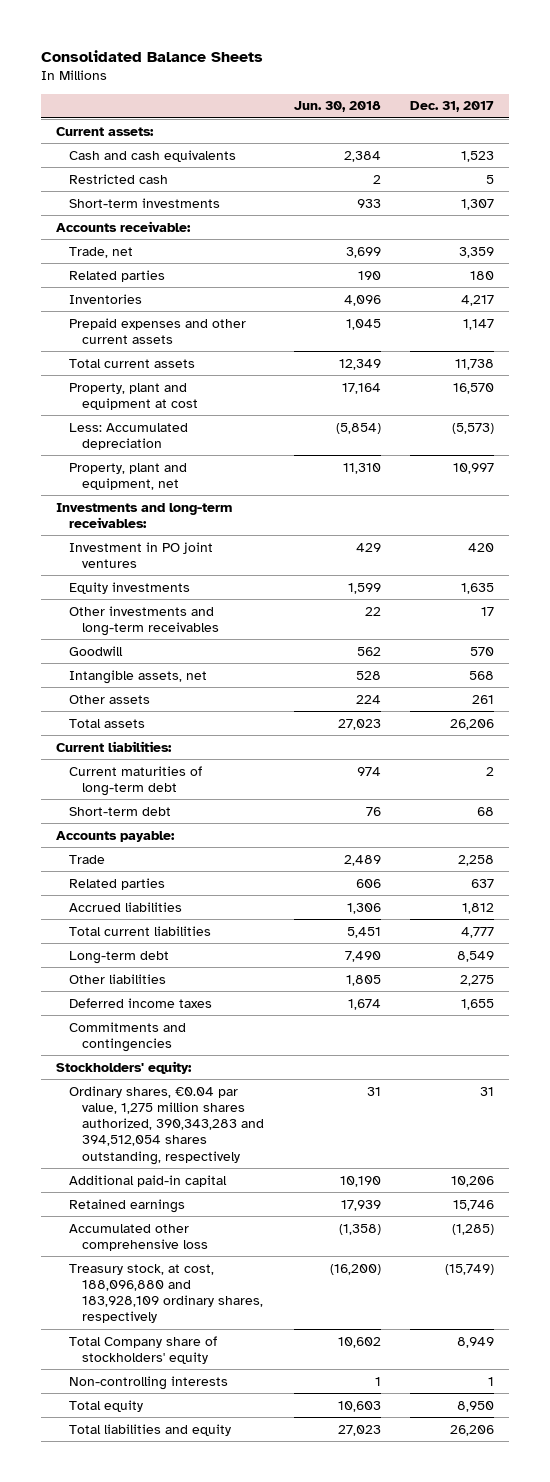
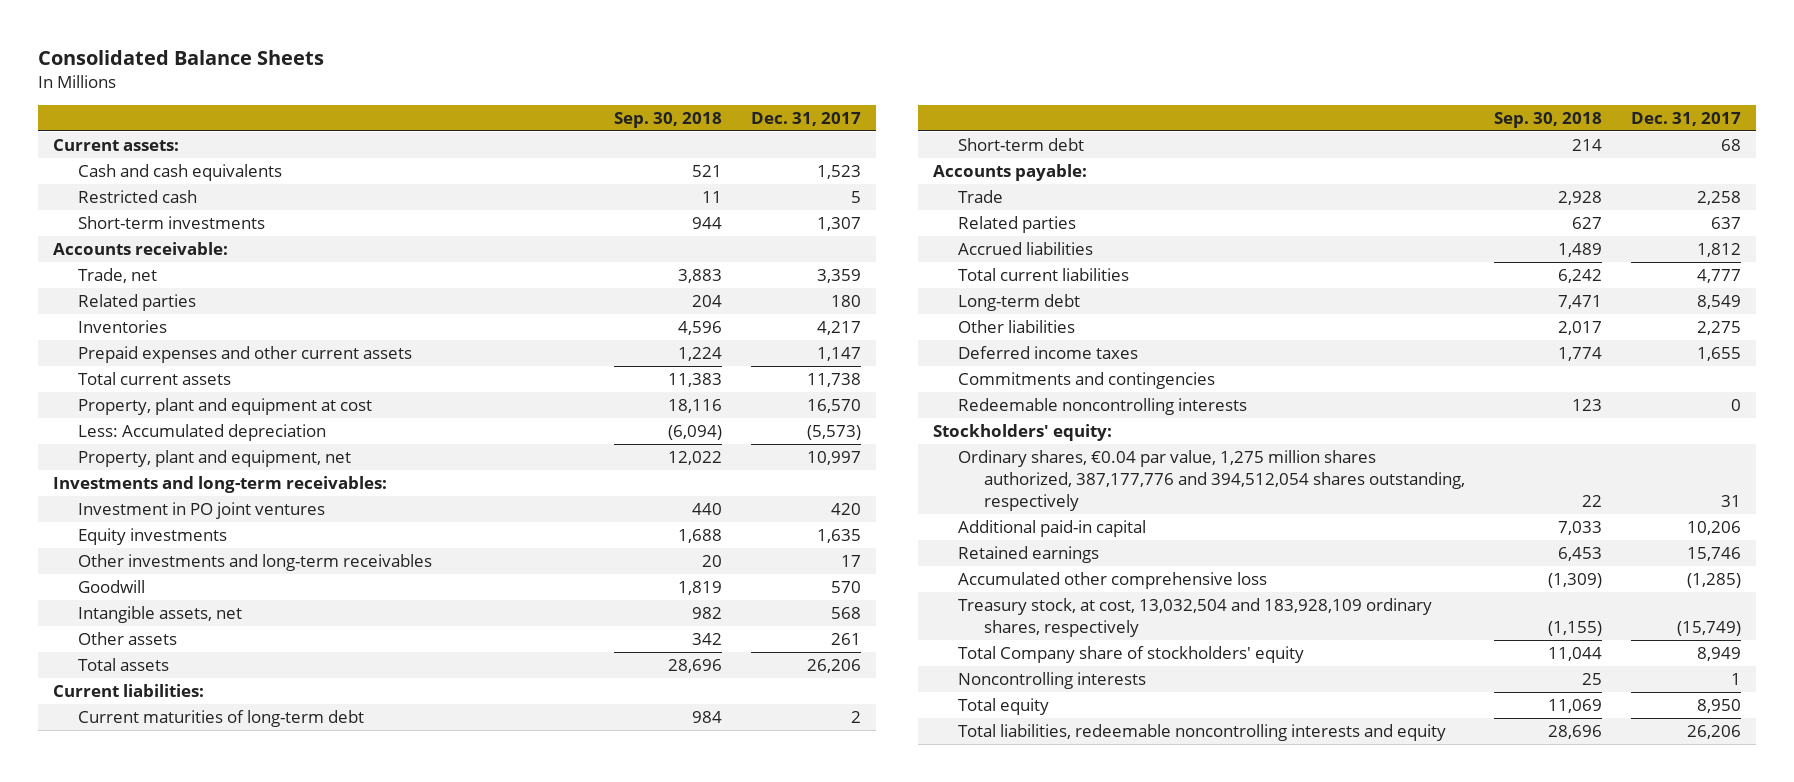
[293,101,381,113] Jun. 30, 2018 -> none
none -> [613,111,722,128] Sep. 30, 2018
none -> [958,398,1248,416] Redeemable noncontrolling interests
[68,1085,265,1165] Ordinary shares, €0.04 par value, 1,275 million shares authorized, 390,343,283 and 394,512,054 shares outstanding, respectively -> [958,450,1466,511] Ordinary shares, €0.04 par value, 1,275 million shares authorized, 387,177,776 and 394,512,054 shares outstanding, respectively
[68,1263,264,1324] Treasury stock, at cost, 188,096,880 and 183,928,109 ordinary shares, respectively -> [958,598,1433,638] Treasury stock, at cost, 13,032,504 and 183,928,109 ordinary shares, respectively
[68,1375,228,1390] Non-controlling interests -> [958,672,1147,690] Noncontrolling interests
[68,1423,231,1436] Total liabilities and equity -> [958,724,1447,742] Total liabilities, redeemable noncontrolling interests and equity

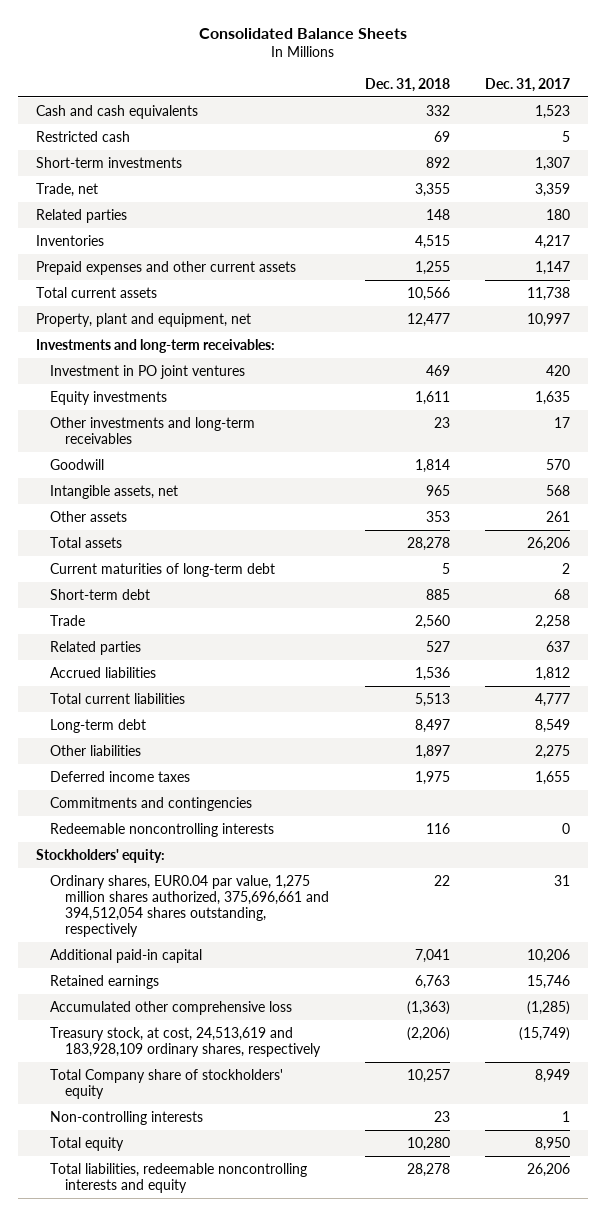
[613,111,722,128] Sep. 30, 2018 -> none
none -> [364,77,450,92] Dec. 31, 2018
[52,139,179,152] Current assets: -> none
[52,242,228,256] Accounts receivable: -> none
[78,398,373,416] Property, plant and equipment at cost -> none
[78,424,327,442] Less: Accumulated depreciation -> none
[52,684,204,698] Current liabilities: -> none
[932,164,1087,182] Accounts payable: -> none
[958,450,1466,511] Ordinary shares, €0.04 par value, 1,275 million shares authorized, 387,177,776 and 394,512,054 shares outstanding, respectively -> [50,874,329,938] Ordinary shares, EUR0.04 par value, 1,275 million shares authorized, 375,696,661 and 394,512,054 shares outstanding, respectively
[958,598,1433,638] Treasury stock, at cost, 13,032,504 and 183,928,109 ordinary shares, respectively -> [50,1026,321,1057] Treasury stock, at cost, 24,513,619 and 183,928,109 ordinary shares, respectively
[958,672,1147,690] Noncontrolling interests -> [50,1110,204,1125] Non-controlling interests

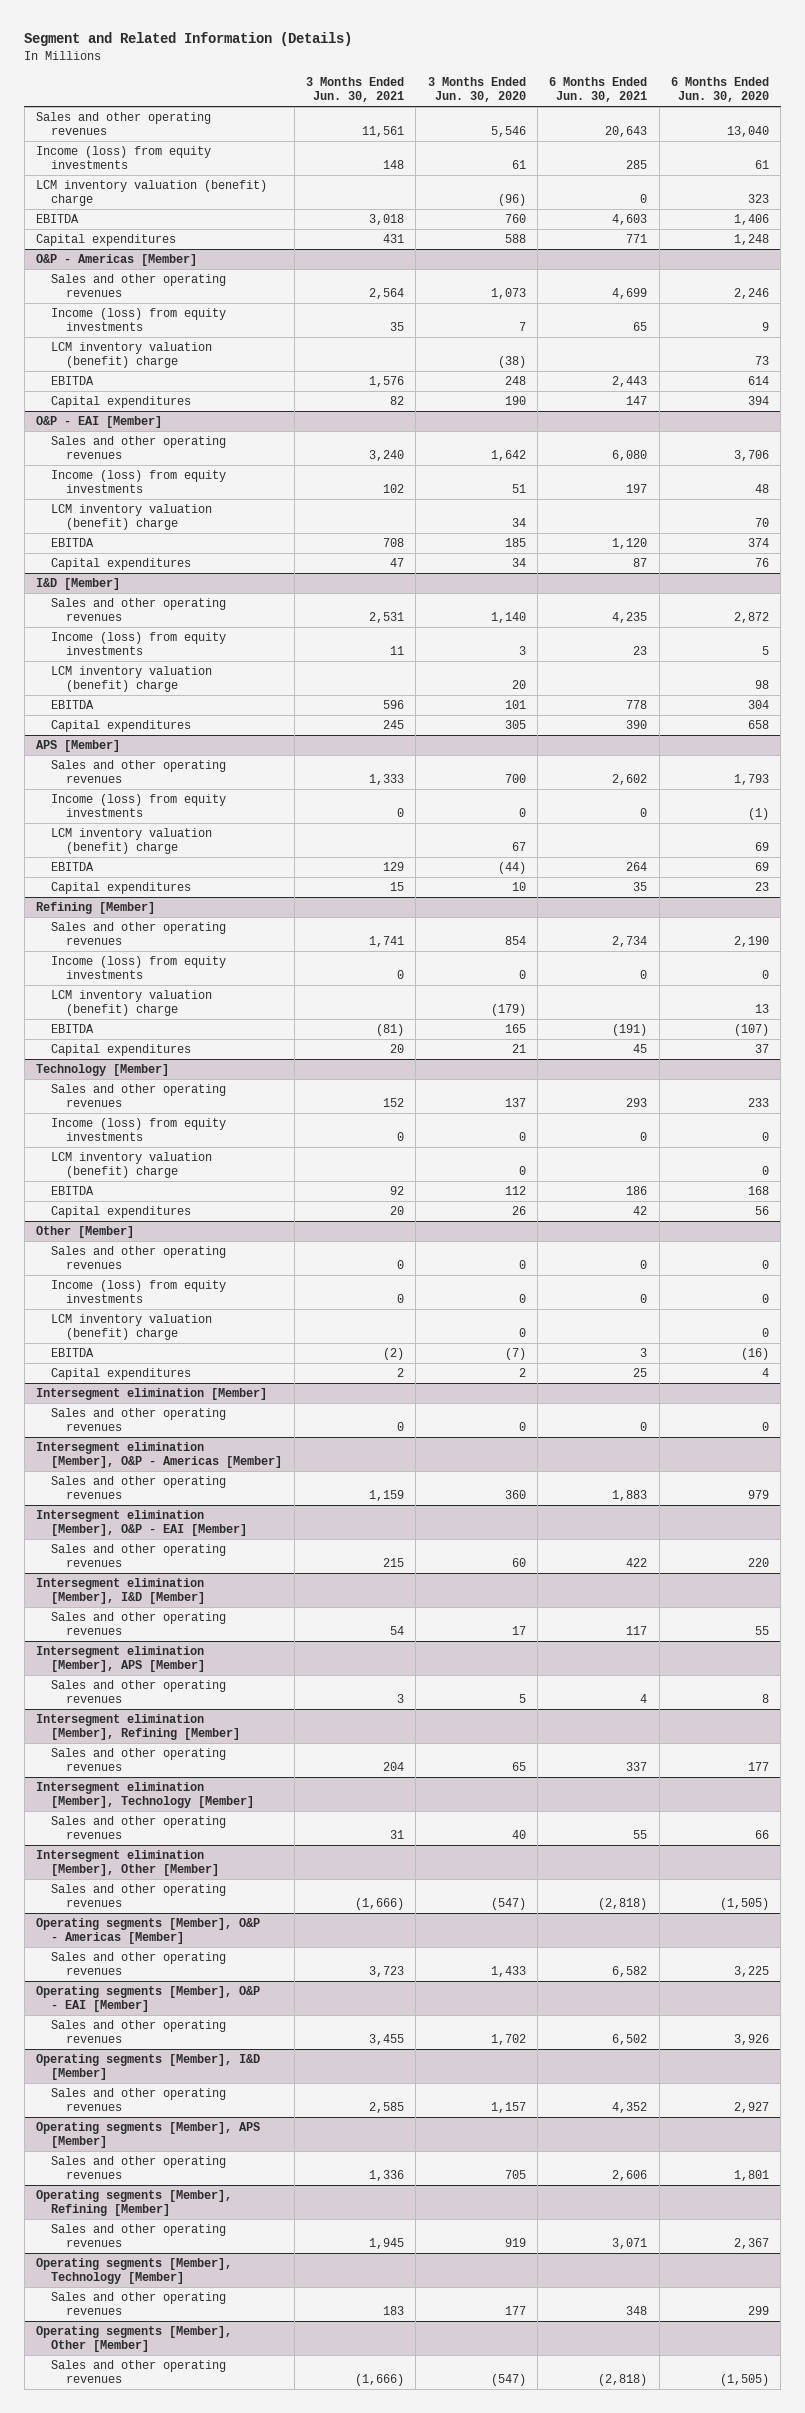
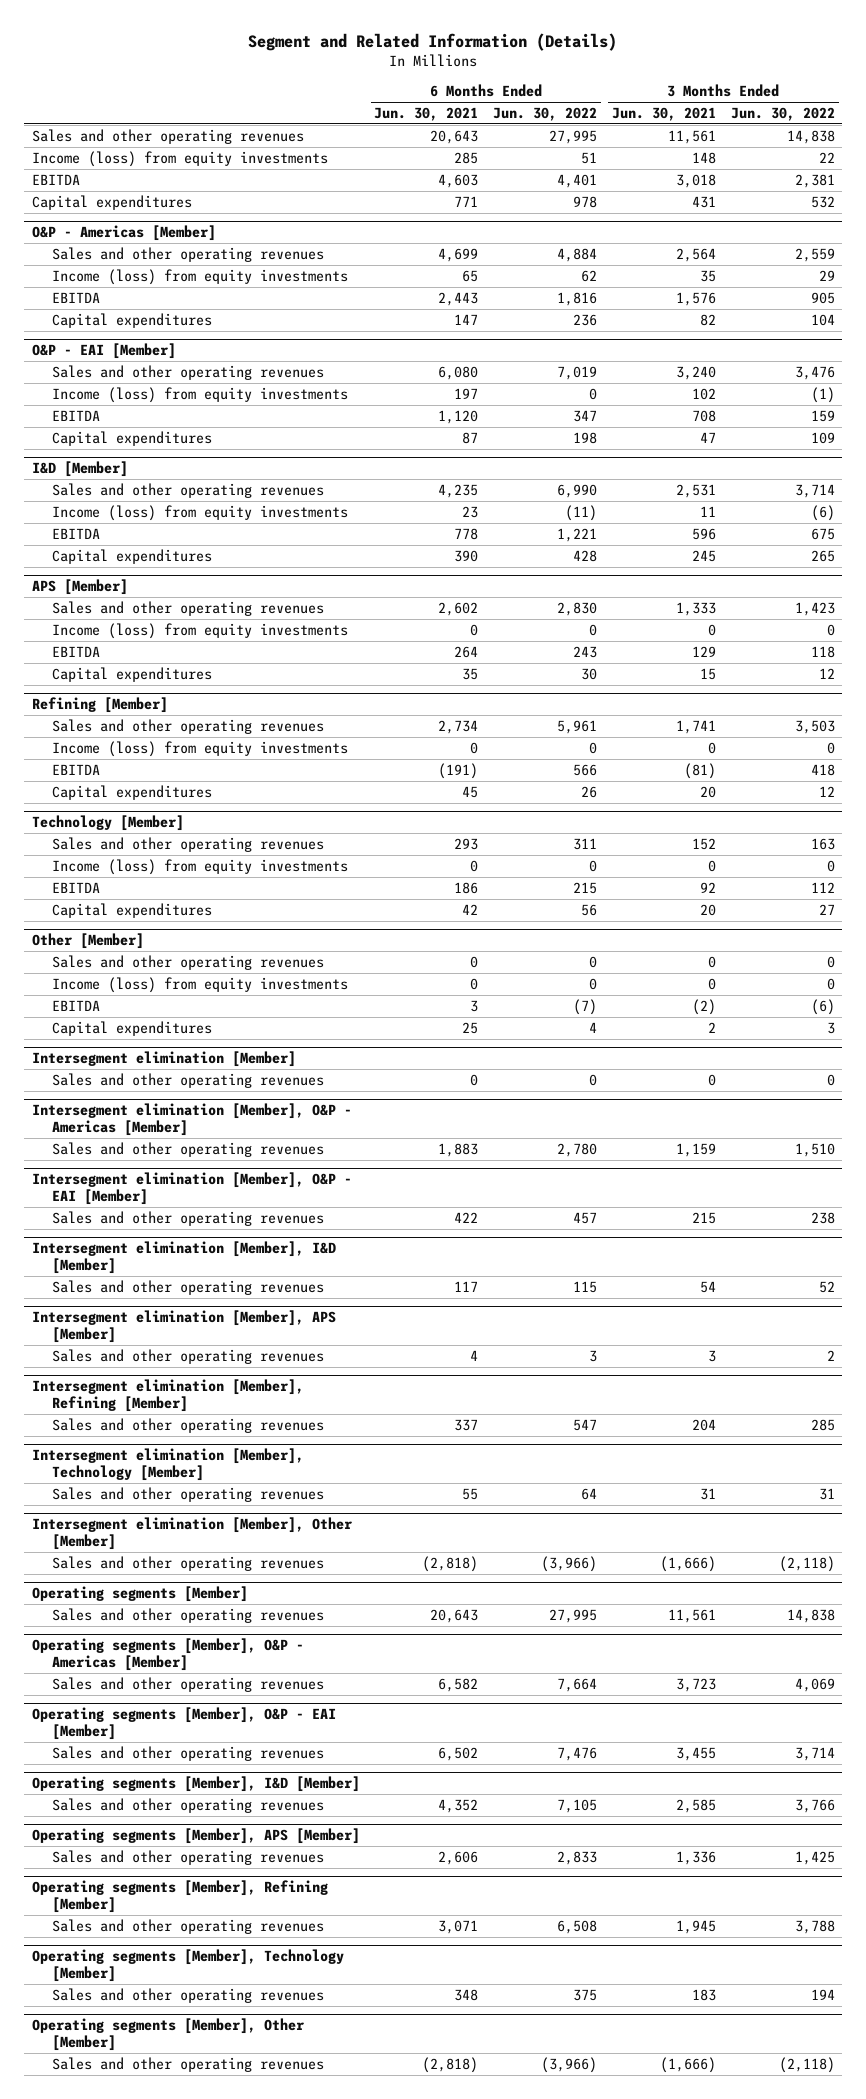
[427,76,526,103] 3 Months Ended Jun. 30, 2020 -> none
[671,76,770,103] 6 Months Ended Jun. 30, 2020 -> none
none -> [493,107,598,122] Jun. 30, 2022
none -> [730,107,835,122] Jun. 30, 2022
[36,179,268,207] LCM inventory valuation (benefit) charge -> none
[51,341,213,369] LCM inventory valuation (benefit) charge -> none
[51,503,213,531] LCM inventory valuation (benefit) charge -> none
[51,665,213,693] LCM inventory valuation (benefit) charge -> none
[51,827,213,855] LCM inventory valuation (benefit) charge -> none
[51,989,213,1017] LCM inventory valuation (benefit) charge -> none
[51,1151,213,1179] LCM inventory valuation (benefit) charge -> none
[51,1313,213,1341] LCM inventory valuation (benefit) charge -> none
none -> [31,1586,248,1603] Operating segments [Member]
none -> [51,1607,324,1623] Sales and other operating revenues

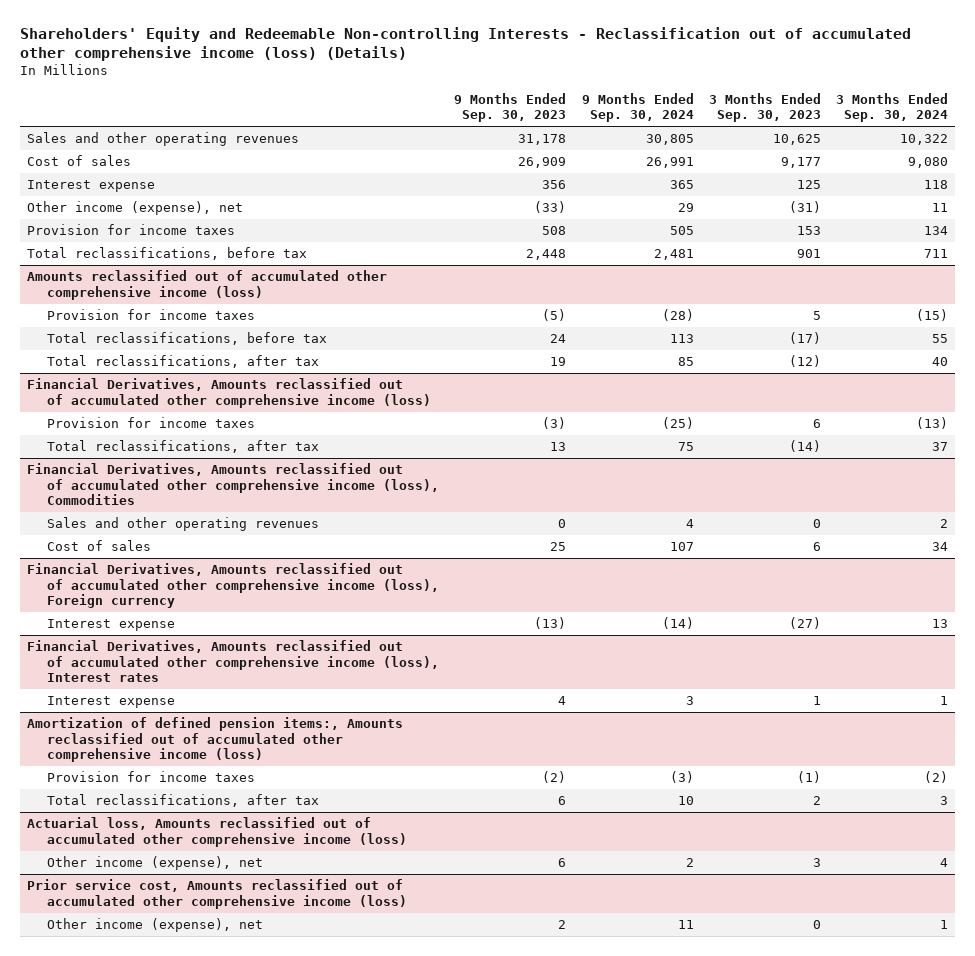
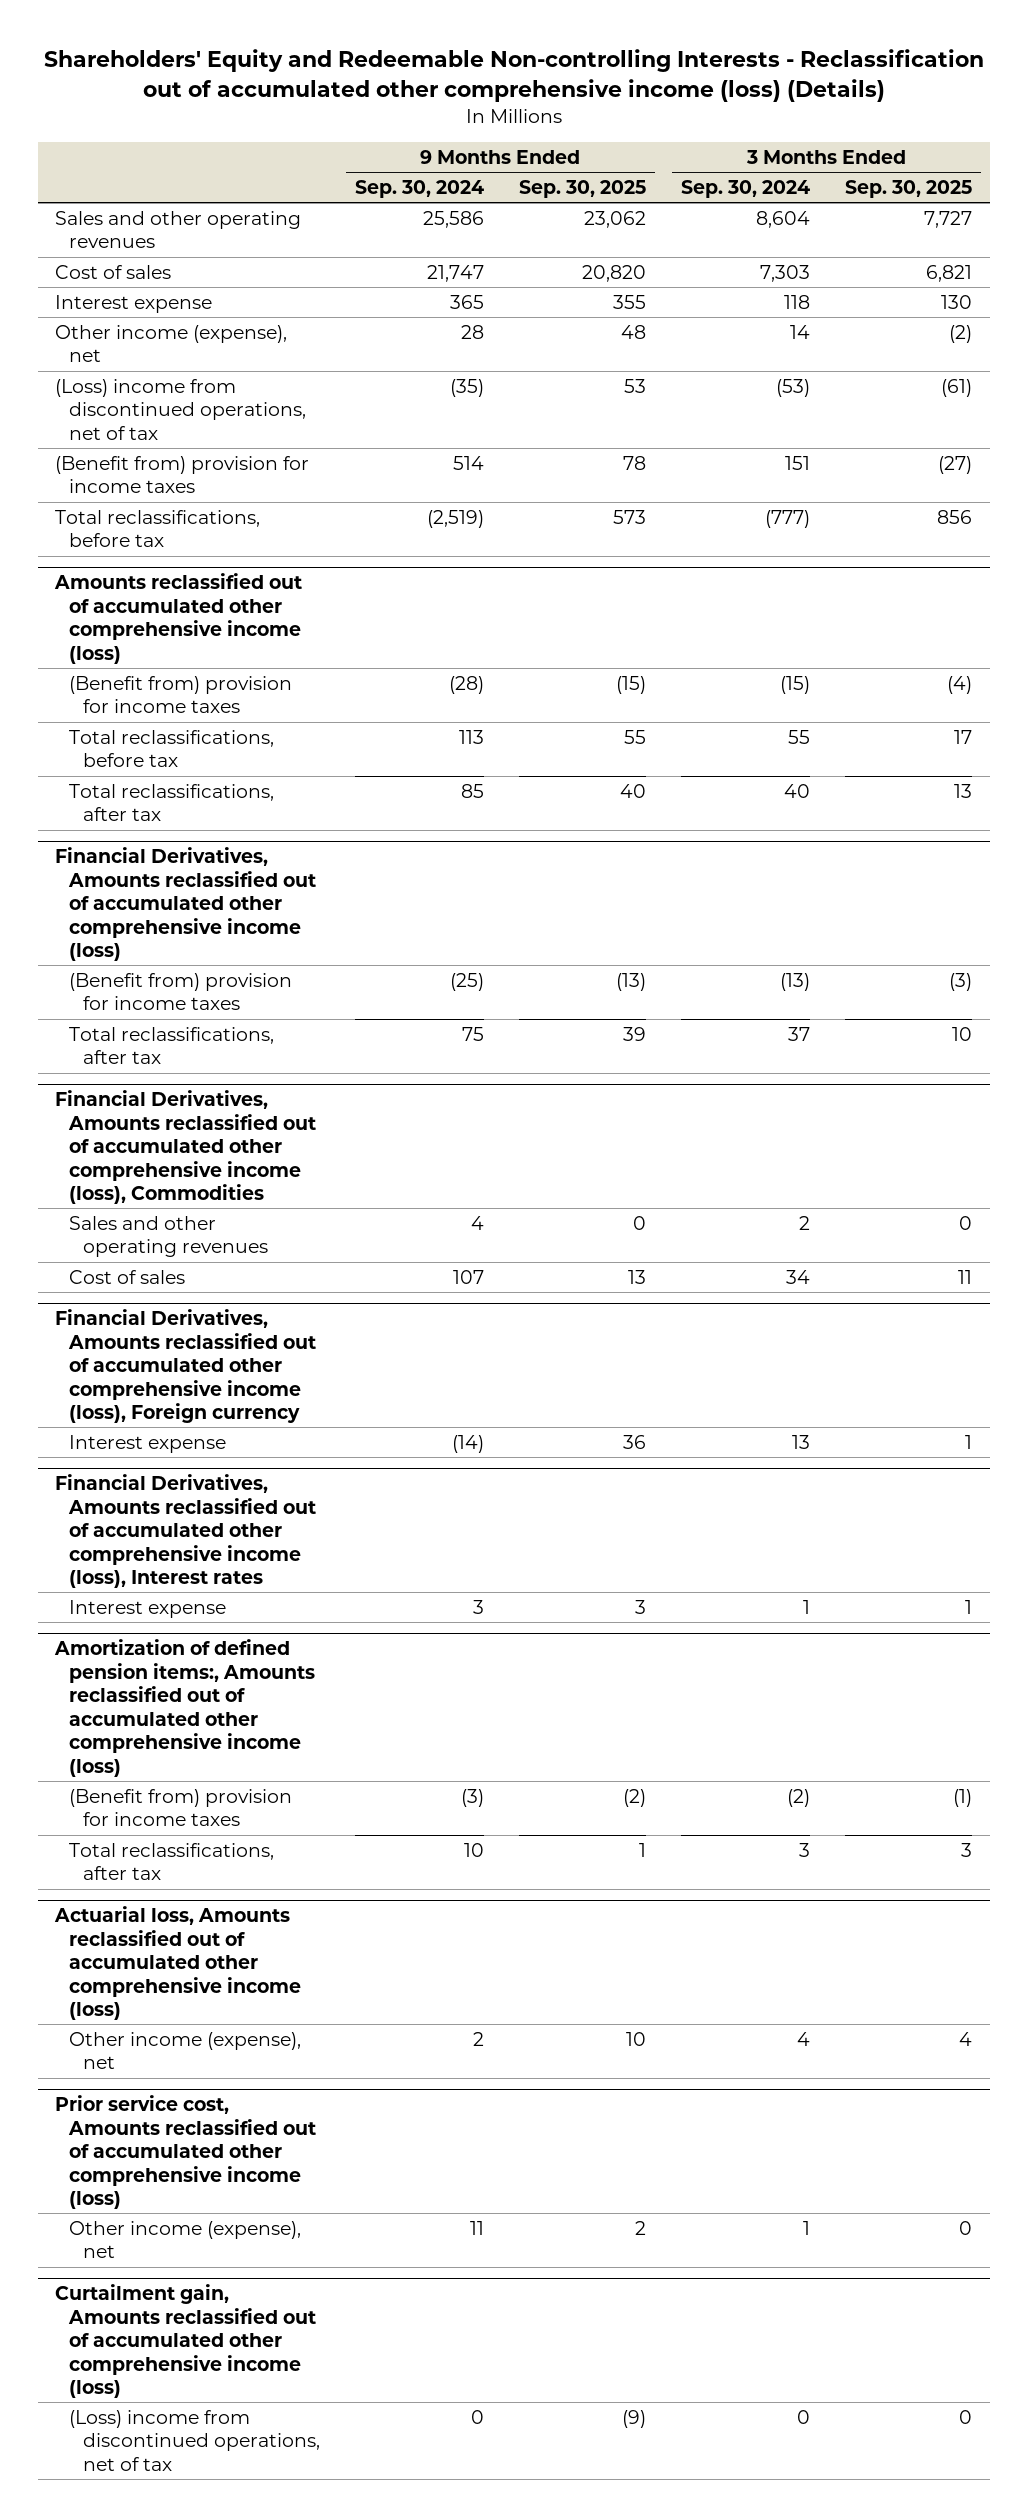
[454,92,567,123] 9 Months Ended Sep. 30, 2023 -> none
[708,92,821,123] 3 Months Ended Sep. 30, 2023 -> none
none -> [518,179,646,198] Sep. 30, 2025
none -> [845,179,973,198] Sep. 30, 2025
[645,134,694,146] 30,805 -> [422,210,484,228] 25,586
[899,134,948,146] 10,322 -> [756,210,811,228] 8,604
[645,157,694,169] 26,991 -> [426,264,484,282] 21,747
[907,157,948,169] 9,080 -> [760,264,811,282] 7,303
[677,203,694,213] 29 -> [460,324,484,339] 28
[931,203,948,213] 11 -> [790,324,811,339] 14
none -> [55,378,306,440] (Loss) income from discontinued operations, net of tax
[27,224,236,236] Provision for income taxes -> [55,455,310,494] (Benefit from) provision for income taxes
[669,226,694,236] 505 -> [452,455,484,470] 514
[923,226,948,236] 134 -> [785,455,811,470] 151
[653,249,694,261] 2,481 -> [426,509,484,528] (2,519)
[923,249,948,259] 711 -> [765,509,811,528] (777)
[47,309,256,321] Provision for income taxes -> [68,675,292,714] (Benefit from) provision for income taxes
[47,417,256,429] Provision for income taxes -> [68,972,292,1011] (Benefit from) provision for income taxes
[47,771,256,783] Provision for income taxes -> [68,1788,292,1827] (Benefit from) provision for income taxes
none -> [55,2284,316,2399] Curtailment gain, Amounts reclassified out of accumulated other comprehensive income (loss)
none -> [68,2409,320,2471] (Loss) income from discontinued operations, net of tax

